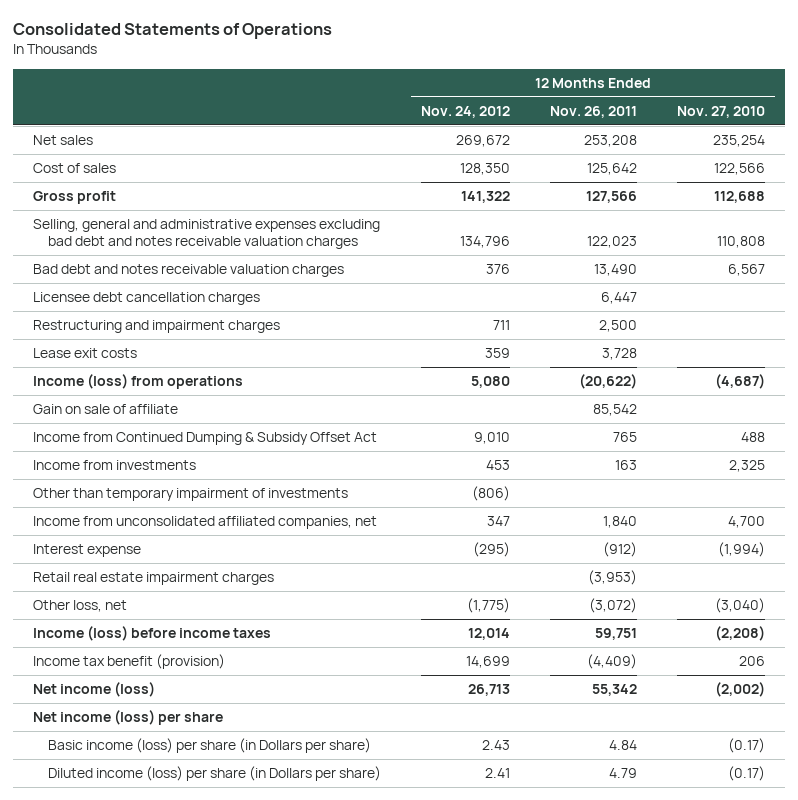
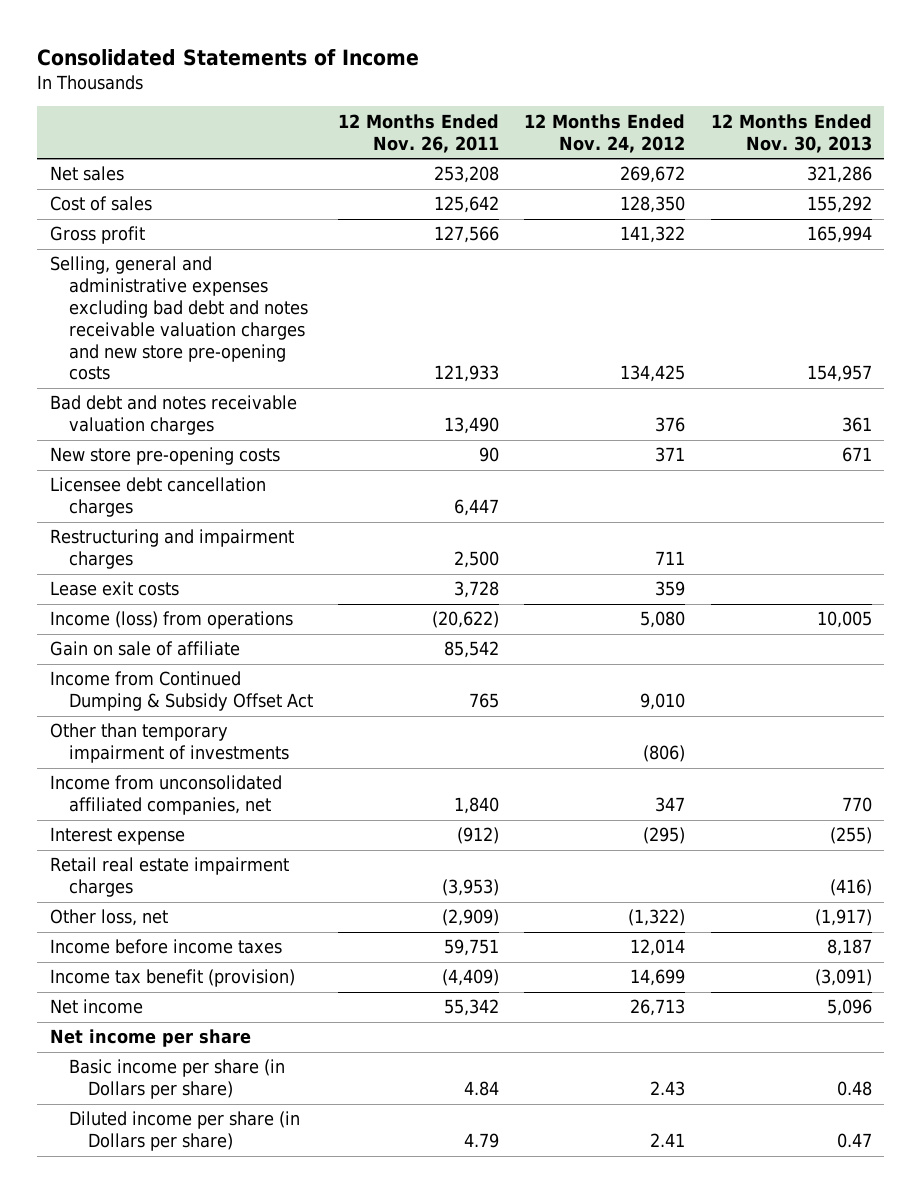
[13,23,333,40] Consolidated Statements of Operations -> [37,48,420,66] Consolidated Statements of Income
[677,105,766,118] Nov. 27, 2010 -> none
none -> [710,113,872,153] 12 Months Ended Nov. 30, 2013
[33,219,381,250] Selling, general and administrative expenses excluding bad debt and notes receivable valuation charges -> [50,256,308,381] Selling, general and administrative expenses excluding bad debt and notes receivable valuation charges and new store pre-opening costs
[459,236,510,249] 134,796 -> [620,365,686,383] 134,425
[587,236,638,249] 122,023 -> [434,365,500,383] 121,933
none -> [50,447,281,466] New store pre-opening costs
[33,460,197,471] Income from investments -> none
[466,598,510,614] (1,775) -> [628,909,686,927] (1,322)
[589,598,638,614] (3,072) -> [442,909,500,927] (2,909)
[33,626,272,642] Income (loss) before income taxes -> [50,939,283,955] Income before income taxes
[33,682,156,698] Net income (loss) -> [50,999,144,1015] Net income
[33,710,224,726] Net income (loss) per share -> [50,1029,252,1048] Net income per share
[47,738,371,754] Basic income (loss) per share (in Dollars per share) -> [68,1059,285,1100] Basic income per share (in Dollars per share)
[47,766,381,782] Diluted income (loss) per share (in Dollars per share) -> [68,1111,300,1152] Diluted income per share (in Dollars per share)

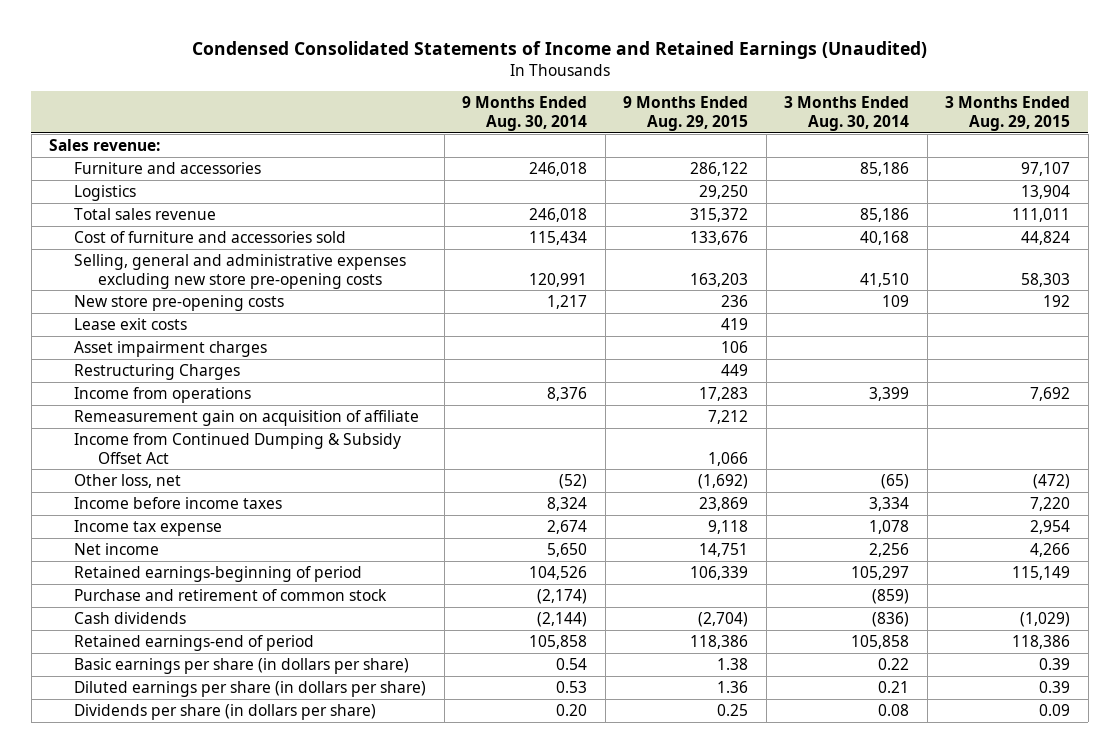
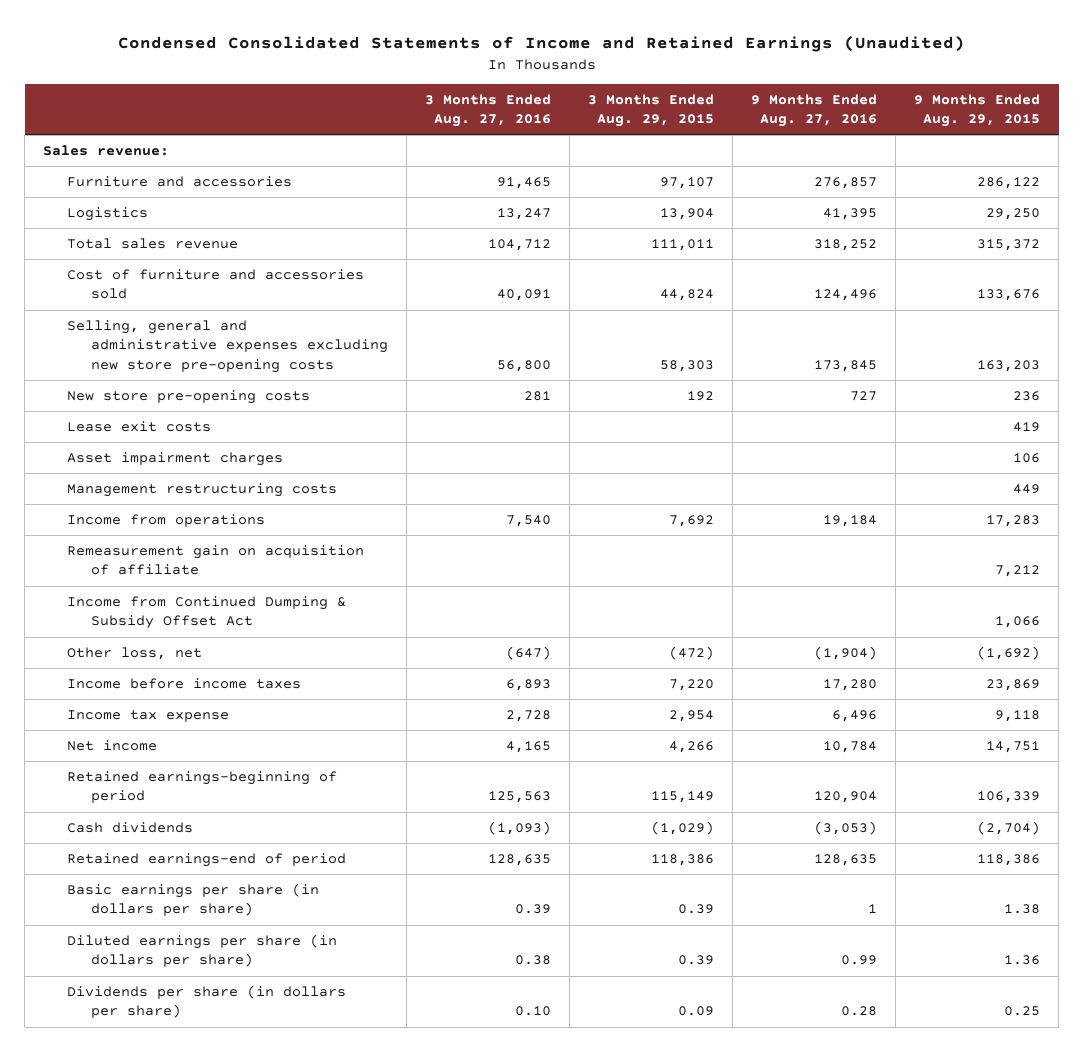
[462,95,588,131] 9 Months Ended Aug. 30, 2014 -> none
[784,95,910,131] 3 Months Ended Aug. 30, 2014 -> none
none -> [425,94,552,128] 3 Months Ended Aug. 27, 2016
none -> [751,94,878,128] 9 Months Ended Aug. 27, 2016
[73,363,240,380] Restructuring Charges -> [67,483,338,498] Management restructuring costs
[73,588,387,601] Purchase and retirement of common stock -> none

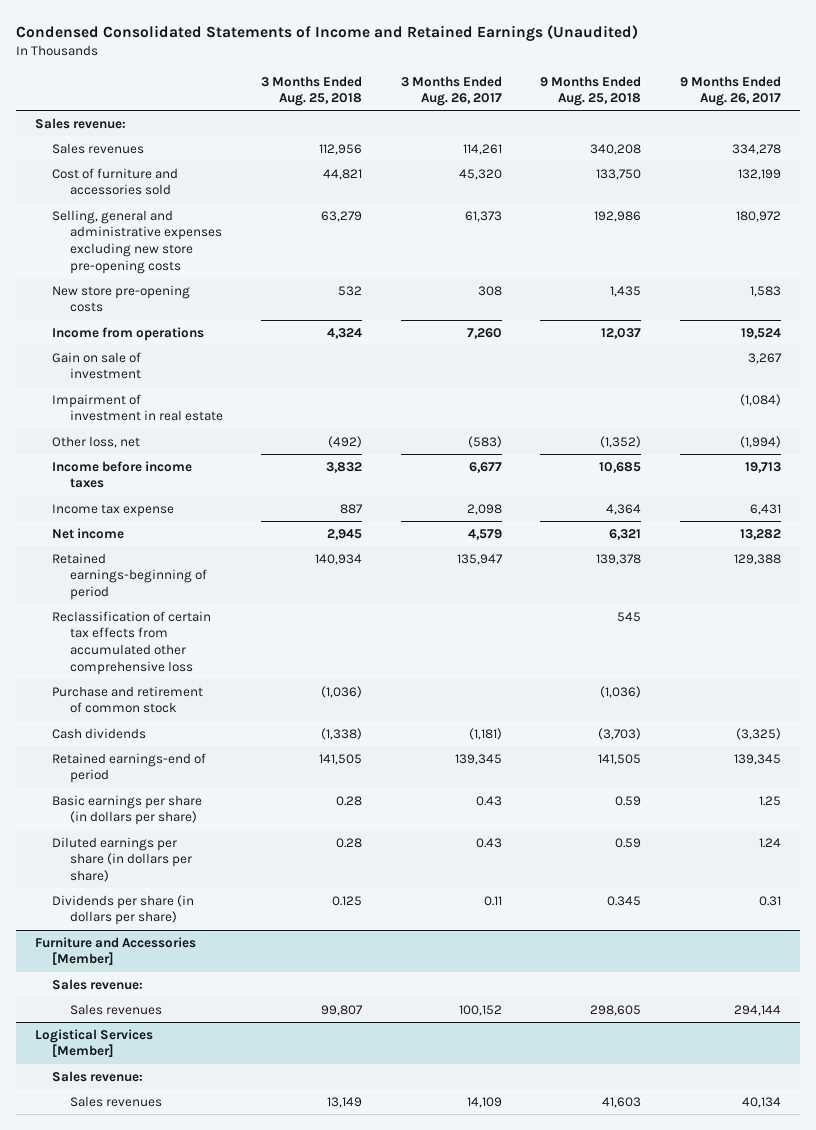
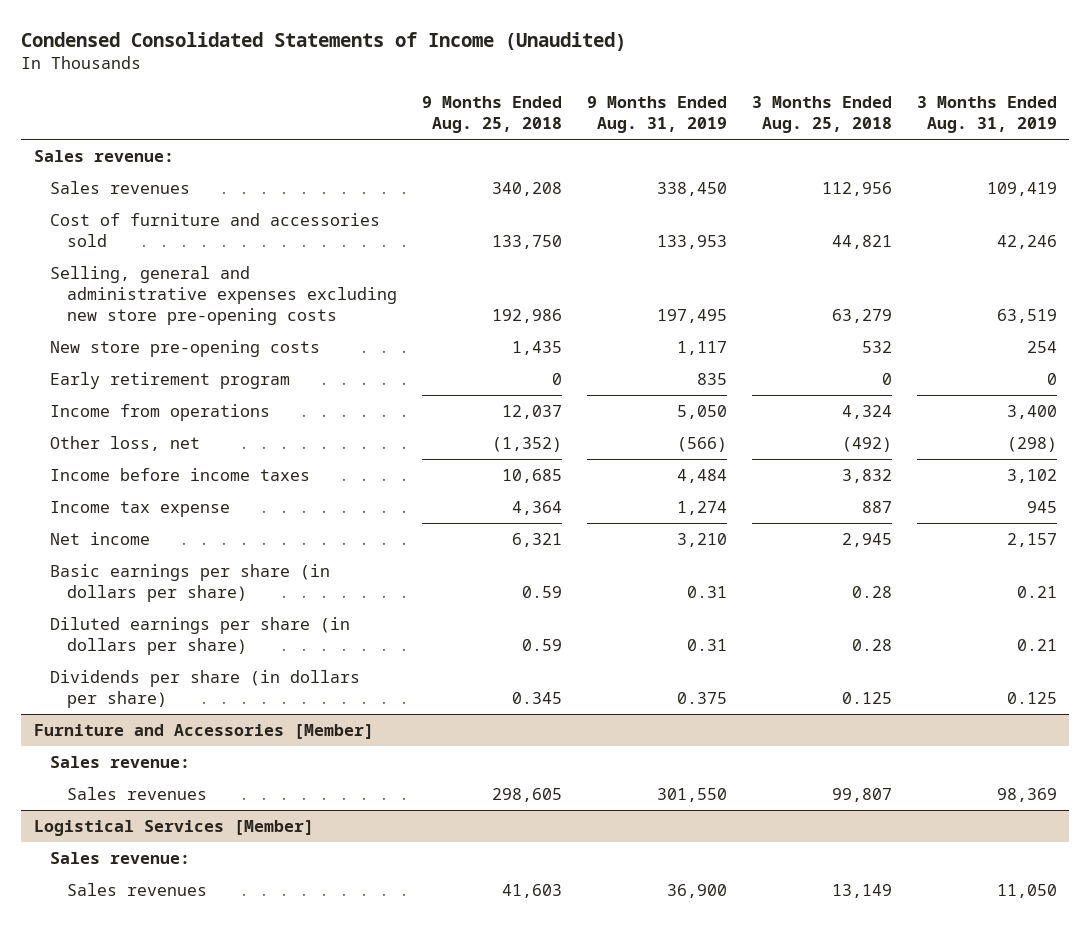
[15,24,638,41] Condensed Consolidated Statements of Income and Retained Earnings (Unaudited) -> [21,31,627,51] Condensed Consolidated Statements of Income (Unaudited)
[400,75,502,107] 3 Months Ended Aug. 26, 2017 -> none
[679,75,781,107] 9 Months Ended Aug. 26, 2017 -> none
none -> [586,96,727,134] 9 Months Ended Aug. 31, 2019
none -> [916,96,1057,134] 3 Months Ended Aug. 31, 2019
none -> [50,372,291,390] Early retirement program
[52,351,142,380] Gain on sale of investment -> none
[52,393,224,422] Impairment of investment in real estate -> none
[52,552,208,601] Retained earnings-beginning of period -> none
[52,610,212,675] Reclassification of certain tax effects from accumulated other comprehensive loss -> none
[52,685,204,714] Purchase and retirement of common stock -> none
[52,727,147,739] Cash dividends -> none
[52,752,207,784] Retained earnings-end of period -> none

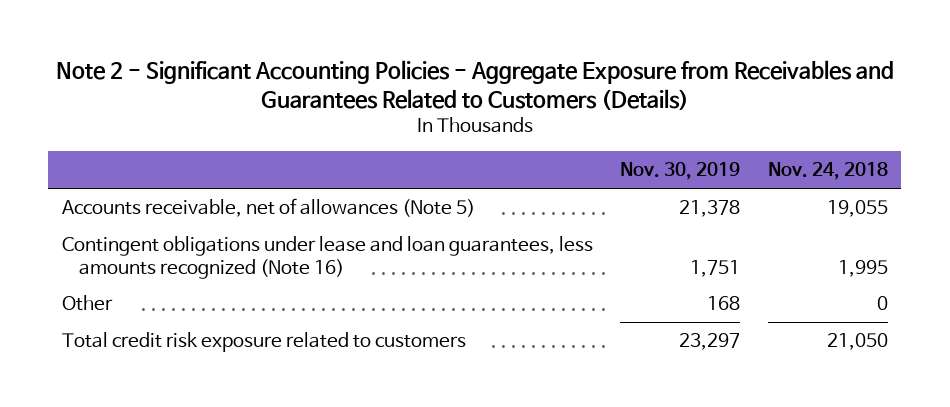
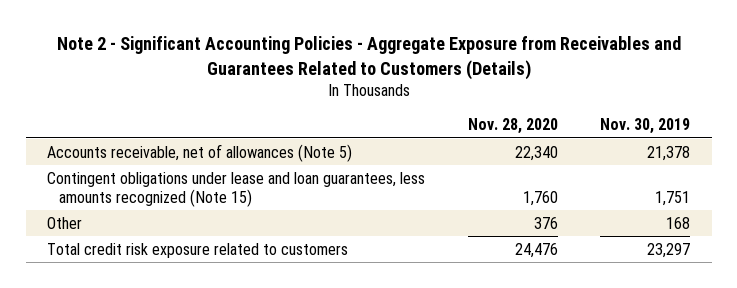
[767,162,888,181] Nov. 24, 2018 -> none
none -> [467,118,558,135] Nov. 28, 2020
[62,236,594,279] Contingent obligations under lease and loan guarantees, less amounts recognized (Note 16) -> [46,171,425,207] Contingent obligations under lease and loan guarantees, less amounts recognized (Note 15)

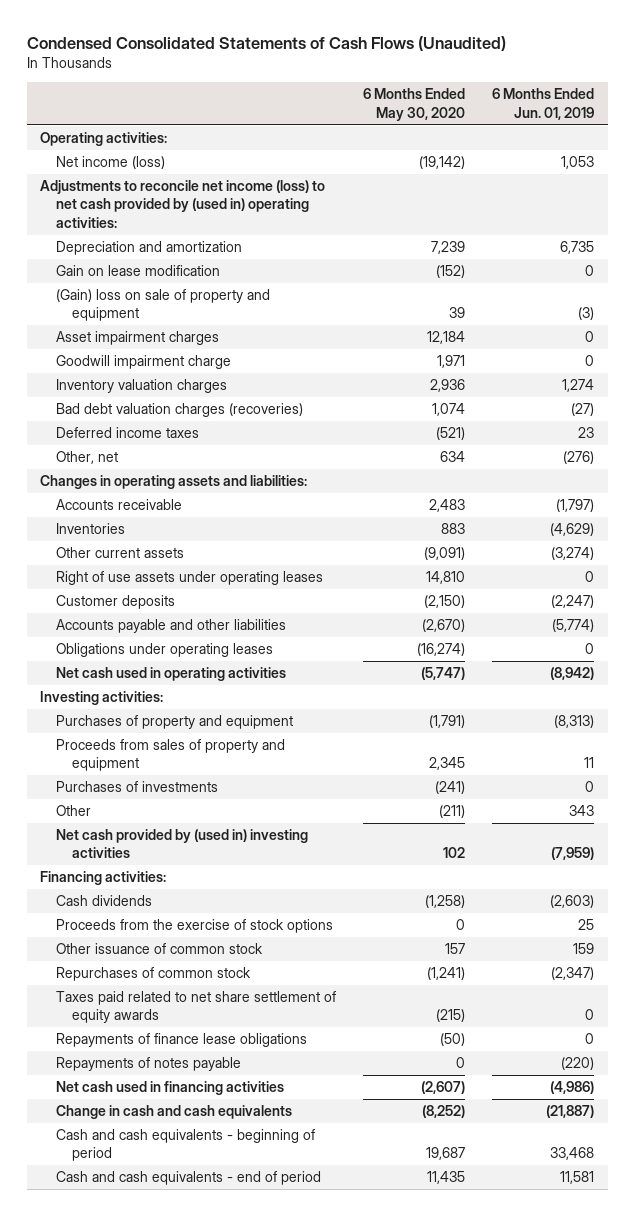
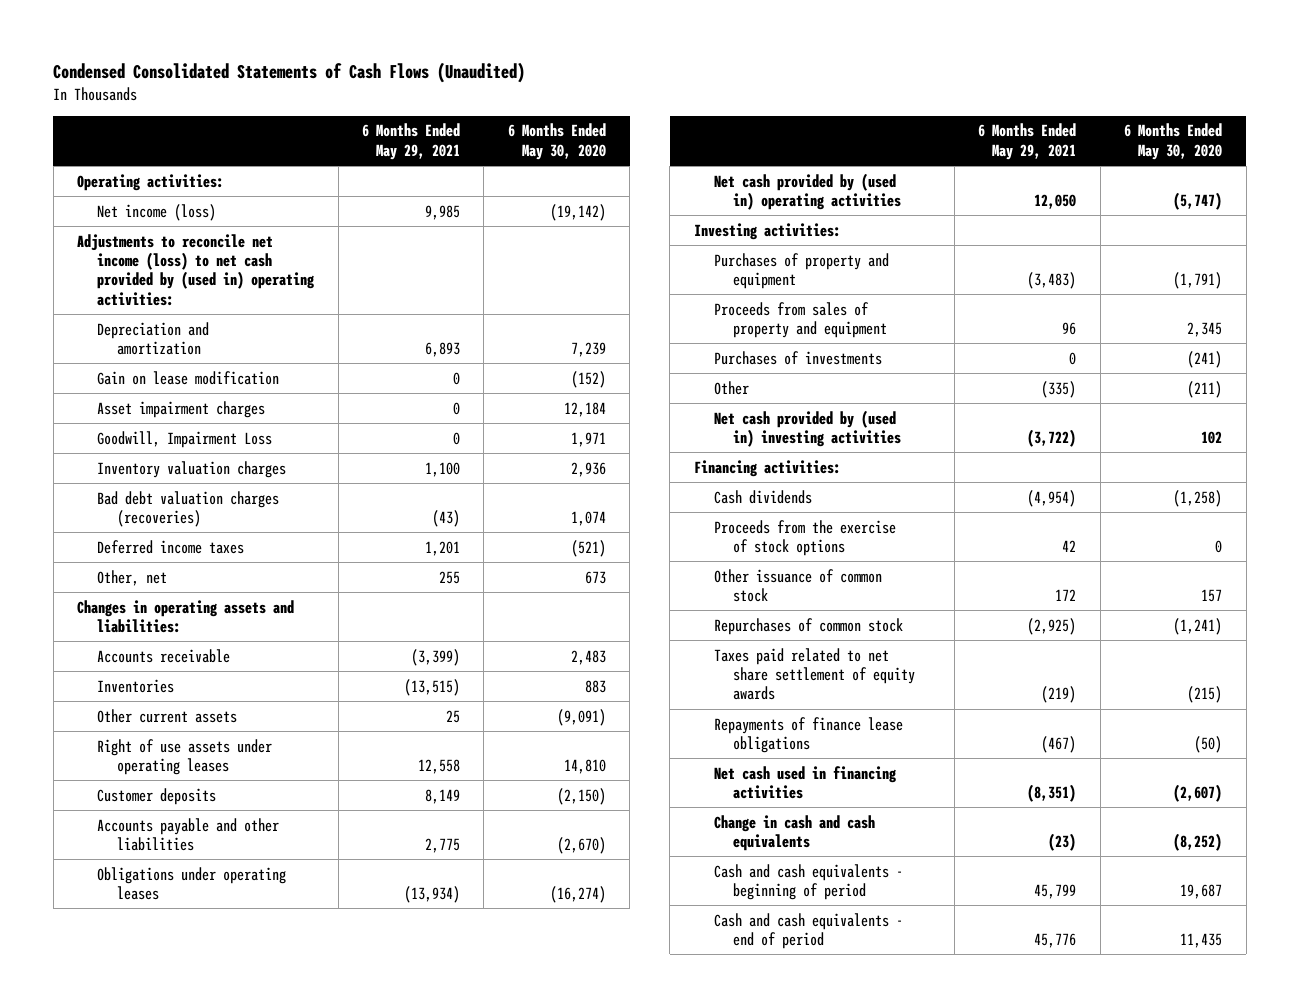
[492,88,595,120] 6 Months Ended Jun. 01, 2019 -> none
none -> [362,123,461,160] 6 Months Ended May 29, 2021
[55,289,270,322] (Gain) loss on sale of property and equipment -> none
[55,355,231,370] Goodwill impairment charge -> [97,430,273,448] Goodwill, Impairment Loss
[440,451,466,463] 634 -> [584,570,606,584] 673
[55,667,286,682] Net cash used in operating activities -> [713,172,902,210] Net cash provided by (used in) operating activities
[55,1057,241,1072] Repayments of notes payable -> none

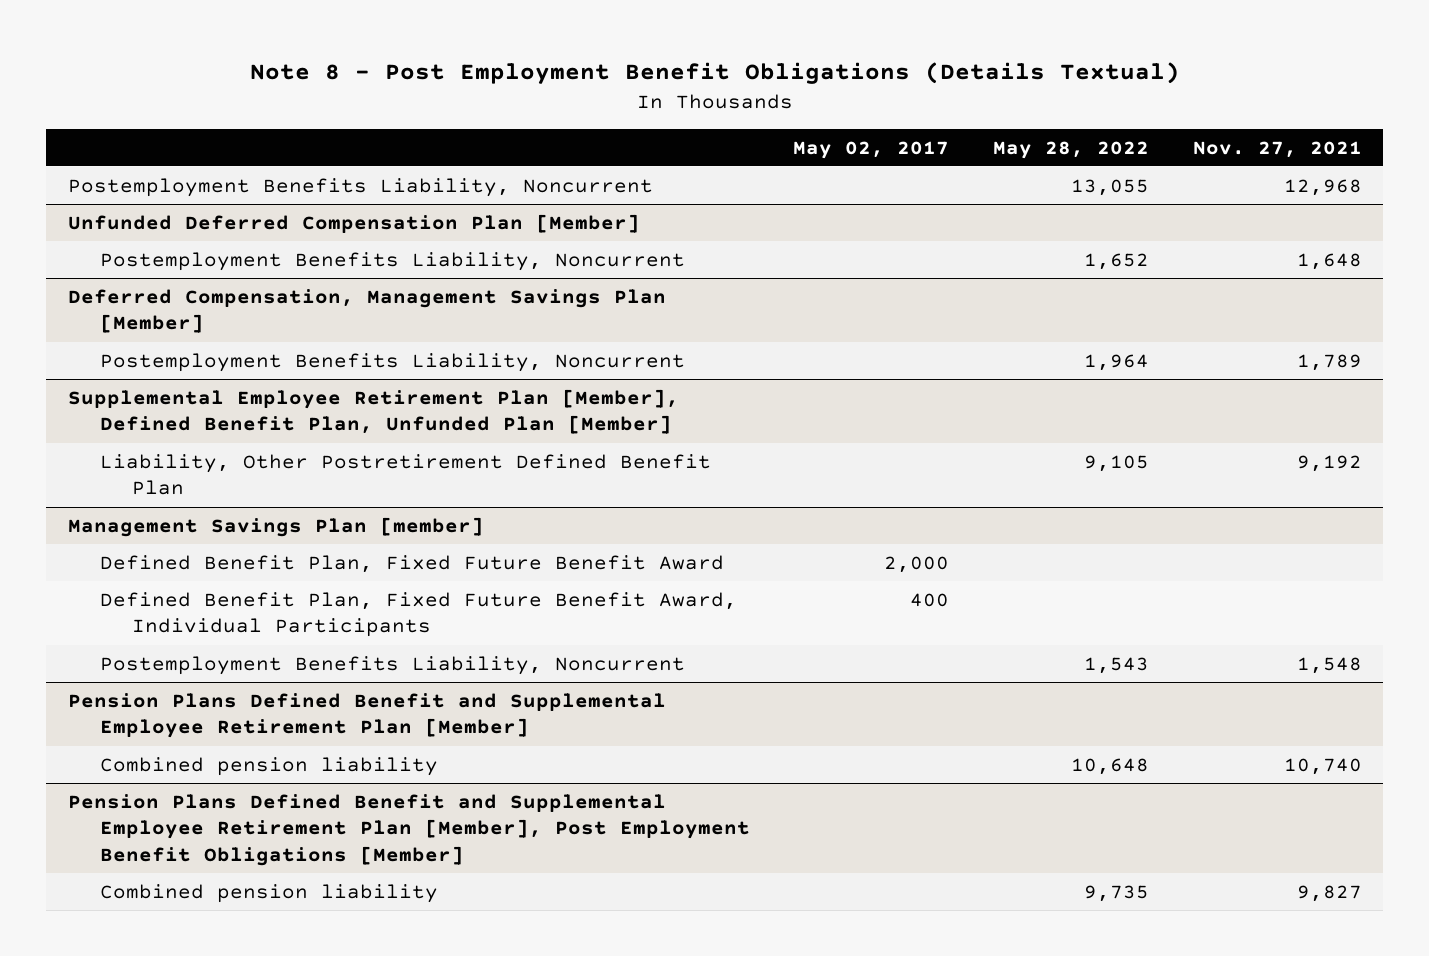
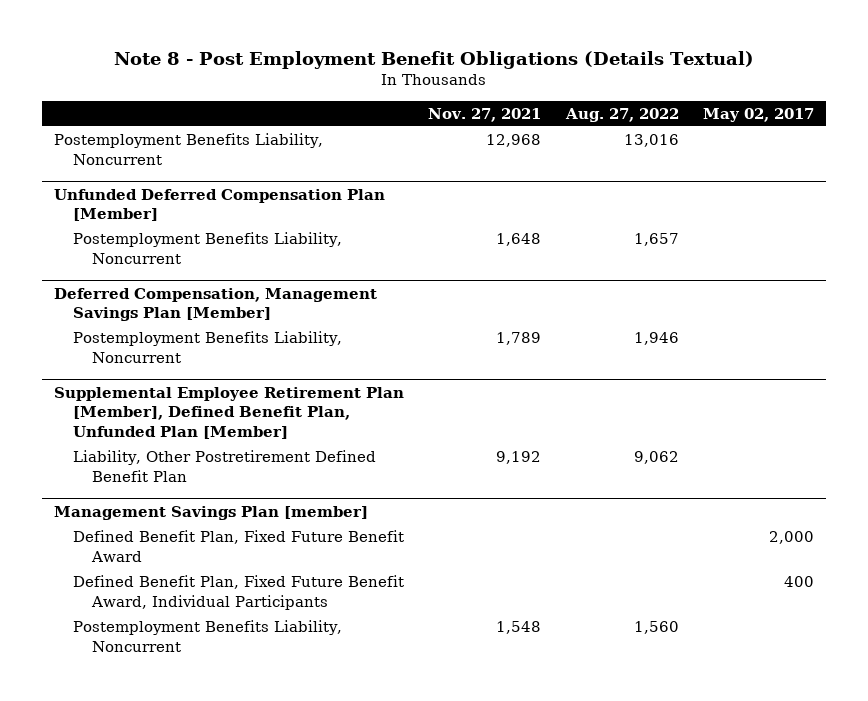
[992,140,1149,159] May 28, 2022 -> none
none -> [564,107,679,122] Aug. 27, 2022
[67,692,666,739] Pension Plans Defined Benefit and Supplemental Employee Retirement Plan [Member] -> none
[99,756,438,776] Combined pension liability -> none
[67,793,750,867] Pension Plans Defined Benefit and Supplemental Employee Retirement Plan [Member], Post Employment Benefit Obligations [Member] -> none
[99,883,438,903] Combined pension liability -> none

